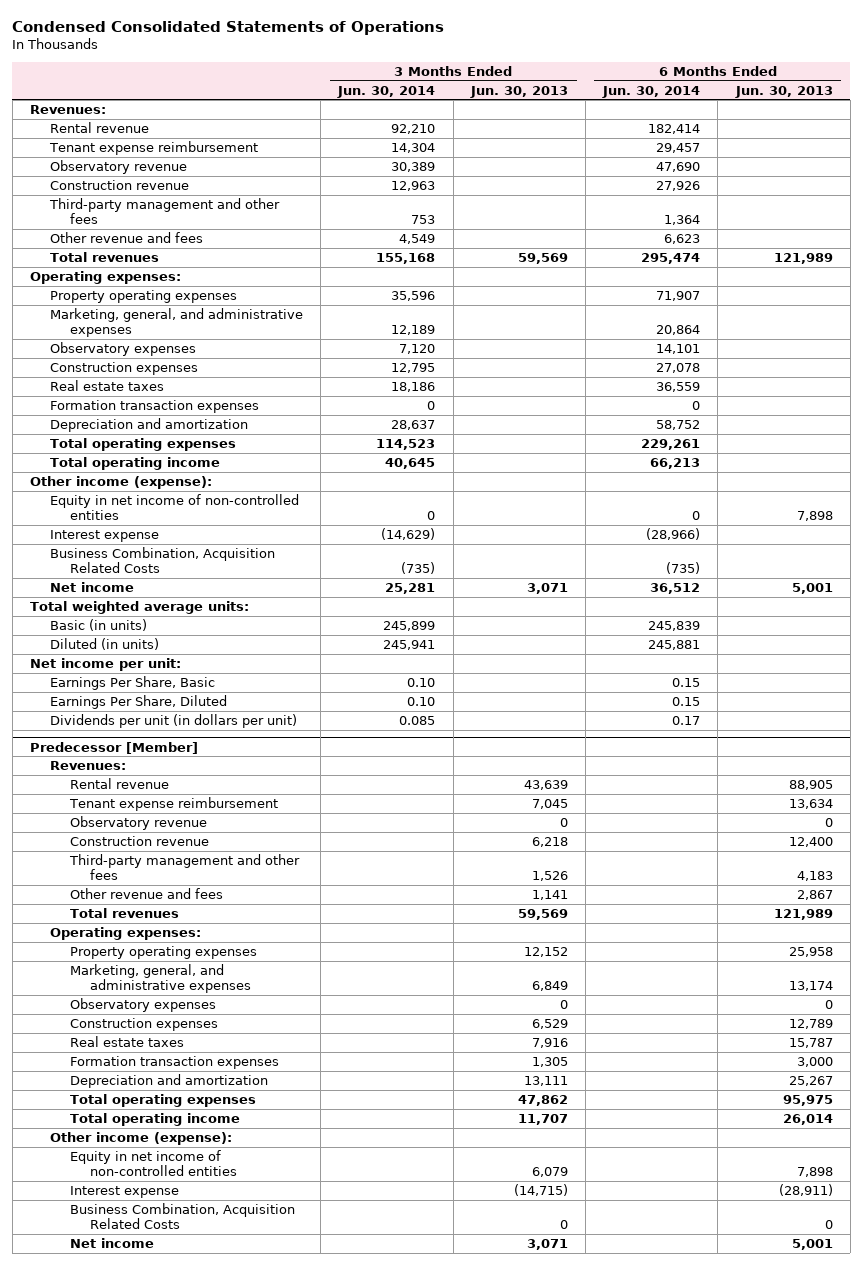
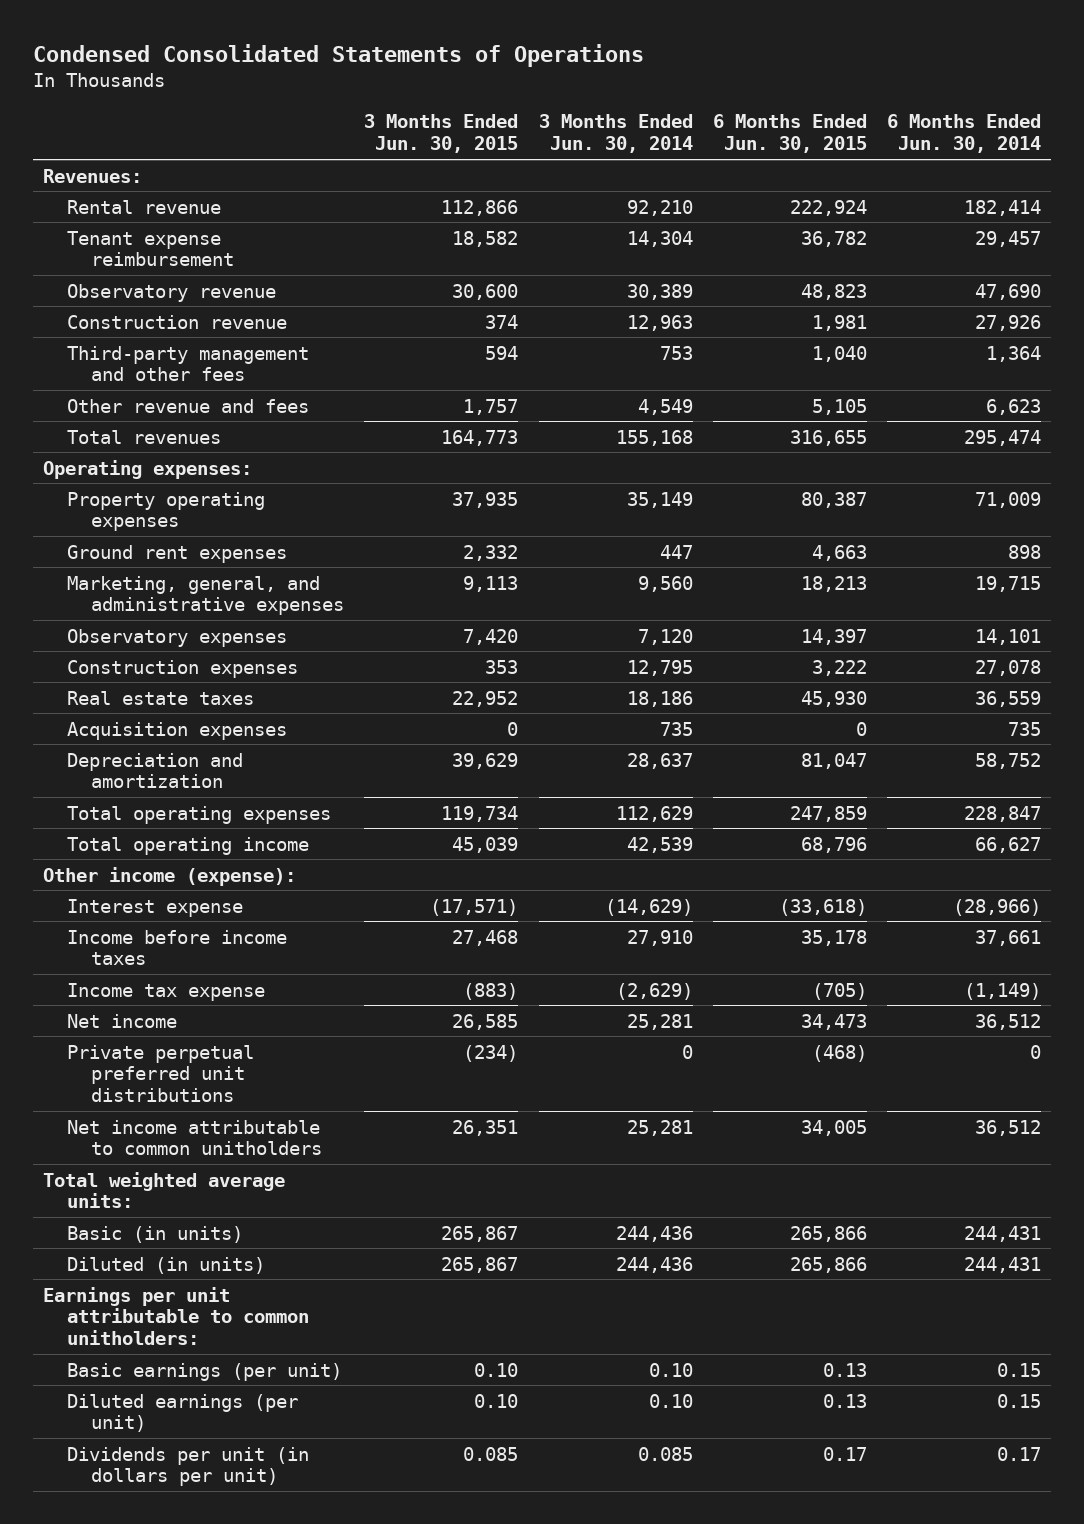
[469,85,568,98] Jun. 30, 2013 -> none
[734,85,833,98] Jun. 30, 2013 -> none
none -> [364,114,519,154] 3 Months Ended Jun. 30, 2015
none -> [713,114,868,154] 6 Months Ended Jun. 30, 2015
[391,290,436,301] 35,596 -> [626,491,693,508] 35,149
[656,290,701,301] 71,907 -> [975,491,1042,508] 71,009
none -> [67,544,288,563] Ground rent expenses
[391,325,436,336] 12,189 -> [637,575,693,592] 9,560
[656,325,701,336] 20,864 -> [975,575,1042,592] 19,715
[50,399,260,413] Formation transaction expenses -> none
none -> [67,721,288,740] Acquisition expenses
[376,438,436,450] 114,523 -> [615,805,693,822] 112,629
[641,438,701,450] 229,261 -> [964,805,1042,822] 228,847
[385,457,436,469] 40,645 -> [626,836,693,853] 42,539
[650,457,701,469] 66,213 -> [975,836,1042,853] 66,627
[50,493,300,521] Equity in net income of non-controlled entities -> none
[50,546,276,574] Business Combination, Acquisition Related Costs -> none
none -> [67,929,288,966] Income before income taxes
none -> [67,982,266,1001] Income tax expense
none -> [67,1044,255,1103] Private perpetual preferred unit distributions
none -> [67,1119,323,1156] Net income attributable to common unitholders
[383,620,436,631] 245,899 -> [615,1225,693,1242] 244,436
[648,620,701,631] 245,839 -> [964,1225,1042,1242] 244,431
[383,639,436,650] 245,941 -> [615,1256,693,1273] 244,436
[648,639,701,650] 245,881 -> [964,1256,1042,1273] 244,431
[30,657,182,671] Net income per unit: -> [43,1286,310,1346] Earnings per unit attributable to common unitholders:
[50,675,216,690] Earnings Per Share, Basic -> [67,1362,343,1381] Basic earnings (per unit)
[50,694,228,709] Earnings Per Share, Diluted -> [67,1393,299,1433] Diluted earnings (per unit)
[30,741,199,754] Predecessor [Member] -> none
[50,760,127,770] Revenues: -> none
[69,777,169,789] Rental revenue -> none
[68,796,278,811] Tenant expense reimbursement -> none
[69,815,207,830] Observatory revenue -> none
[69,835,209,846] Construction revenue -> none
[68,853,300,881] Third-party management and other fees -> none
[69,887,223,899] Other revenue and fees -> none
[69,907,179,918] Total revenues -> none
[50,926,202,940] Operating expenses: -> none
[69,945,257,959] Property operating expenses -> none
[69,963,251,994] Marketing, general, and administrative expenses -> none
[69,997,216,1012] Observatory expenses -> none
[69,1017,218,1031] Construction expenses -> none
[69,1035,184,1047] Real estate taxes -> none
[69,1055,279,1069] Formation transaction expenses -> none
[69,1073,268,1088] Depreciation and amortization -> none
[69,1093,256,1107] Total operating expenses -> none
[69,1112,240,1126] Total operating income -> none
[50,1131,233,1145] Other income (expense): -> none
[69,1149,237,1177] Equity in net income of non-controlled entities -> none
[69,1185,179,1198] Interest expense -> none
[69,1202,295,1230] Business Combination, Acquisition Related Costs -> none
[69,1237,154,1248] Net income -> none

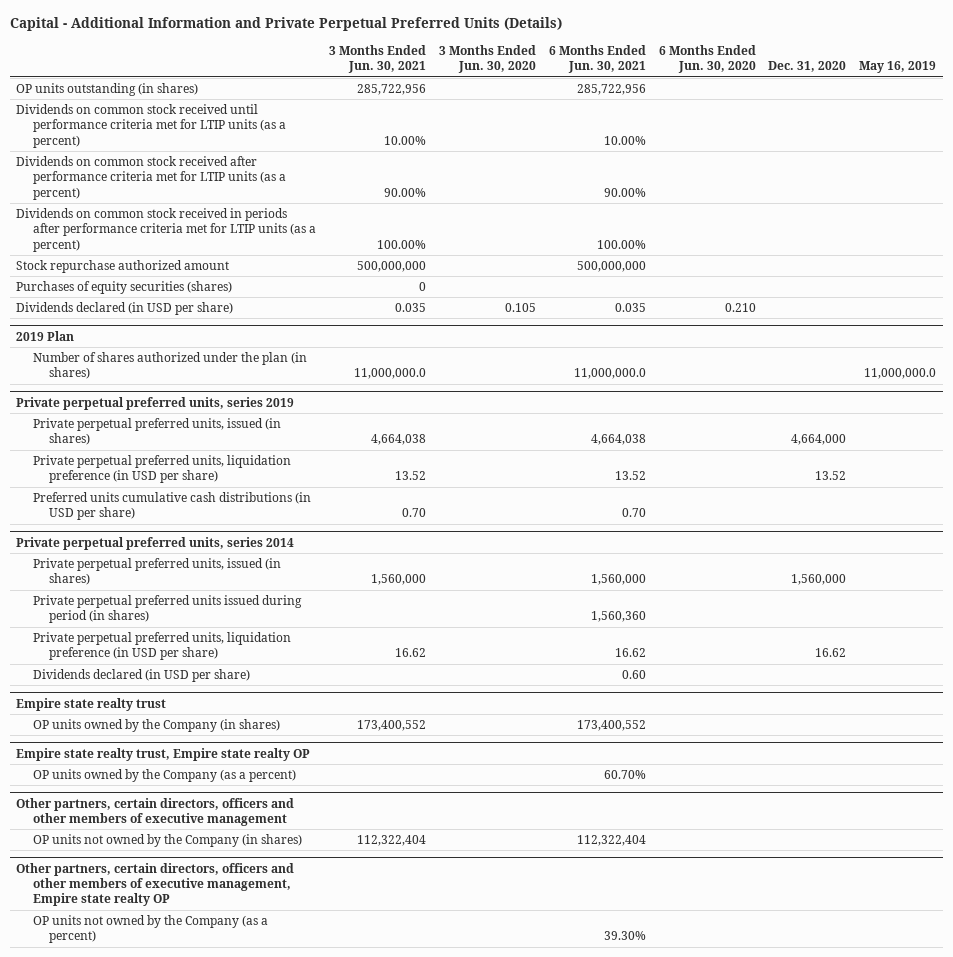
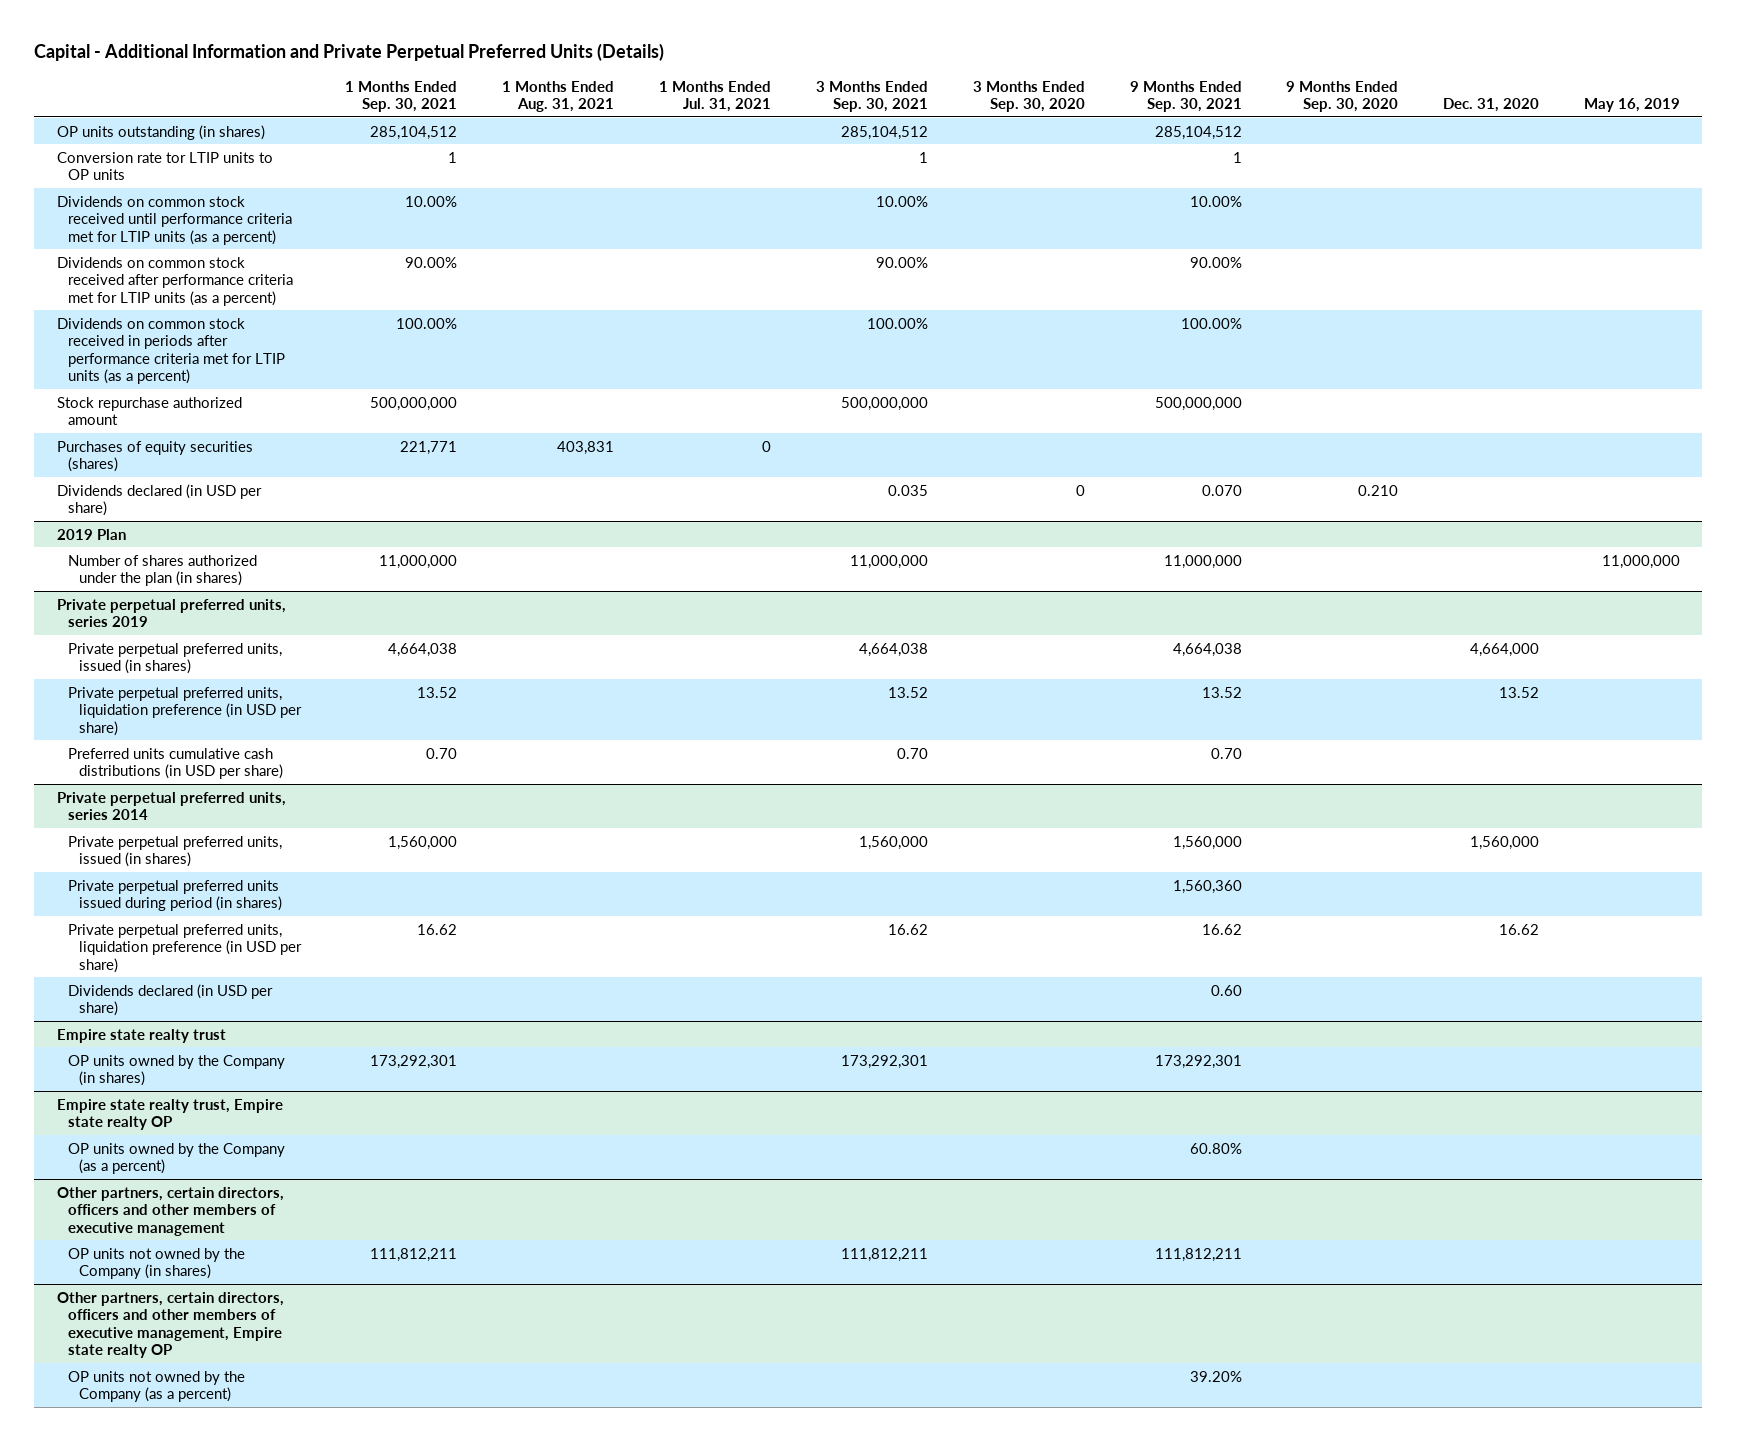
[328,44,426,74] 3 Months Ended Jun. 30, 2021 -> none
[438,44,536,74] 3 Months Ended Jun. 30, 2020 -> none
[548,44,646,74] 6 Months Ended Jun. 30, 2021 -> none
[658,44,756,74] 6 Months Ended Jun. 30, 2020 -> none
none -> [345,80,458,113] 1 Months Ended Sep. 30, 2021
none -> [502,80,615,113] 1 Months Ended Aug. 31, 2021
none -> [659,80,772,113] 1 Months Ended Jul. 31, 2021
none -> [815,80,928,113] 3 Months Ended Sep. 30, 2021
none -> [972,80,1085,113] 3 Months Ended Sep. 30, 2020
none -> [1129,80,1242,113] 9 Months Ended Sep. 30, 2021
none -> [1286,80,1399,113] 9 Months Ended Sep. 30, 2020
none -> [56,151,273,181] Conversion rate tor LTIP units to OP units
[864,368,937,380] 11,000,000.0 -> [1602,554,1681,569] 11,000,000

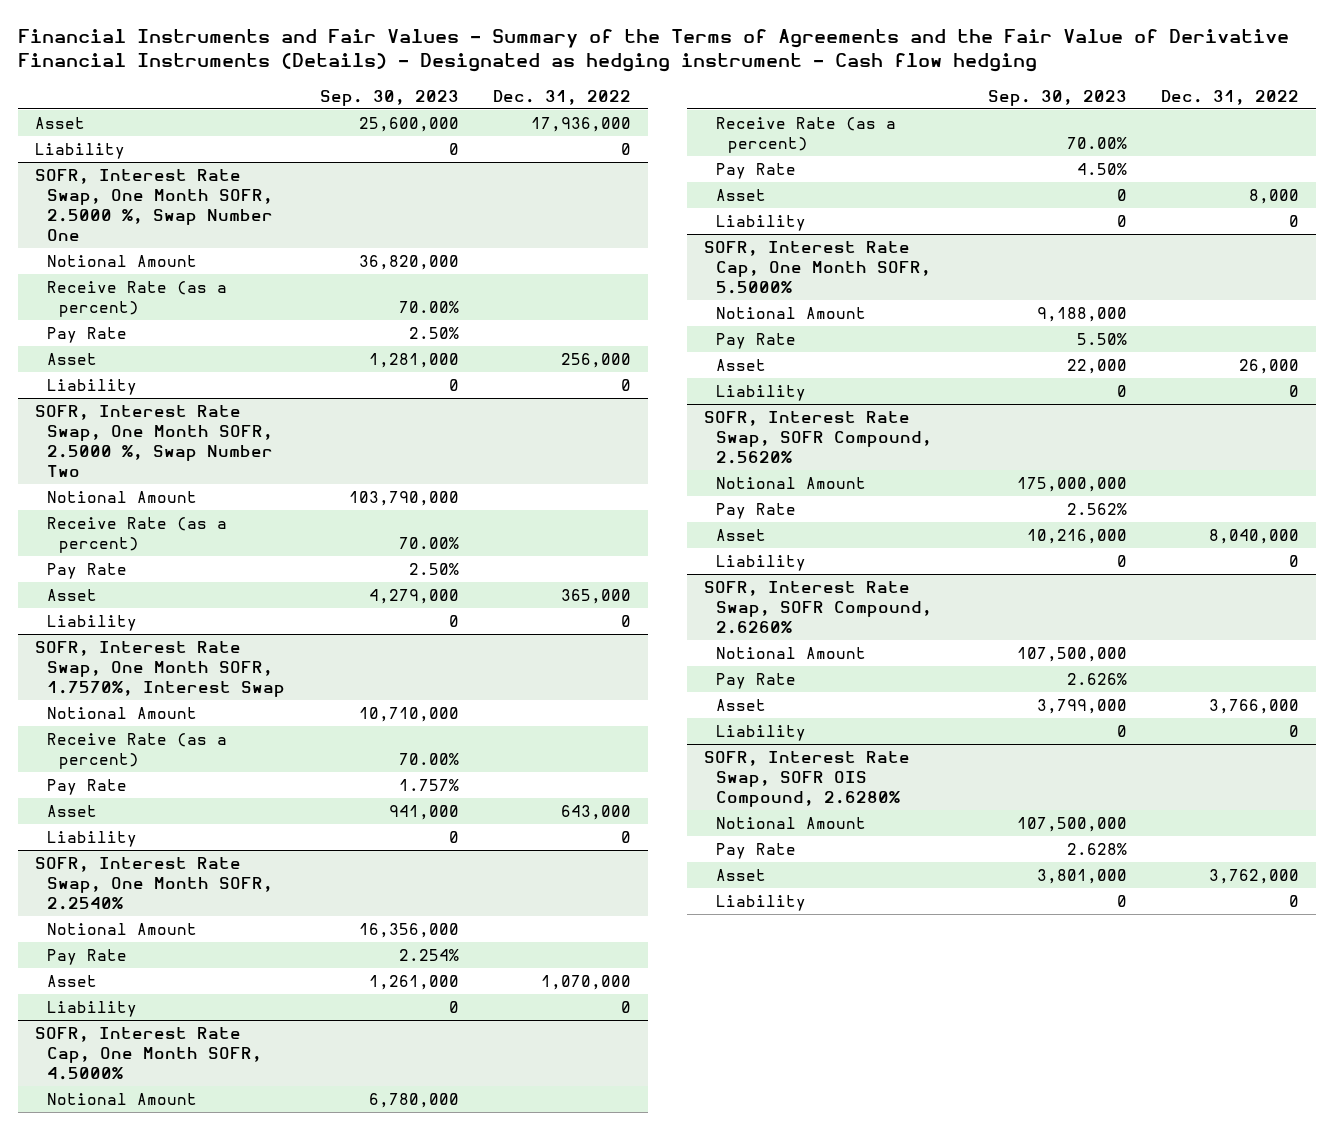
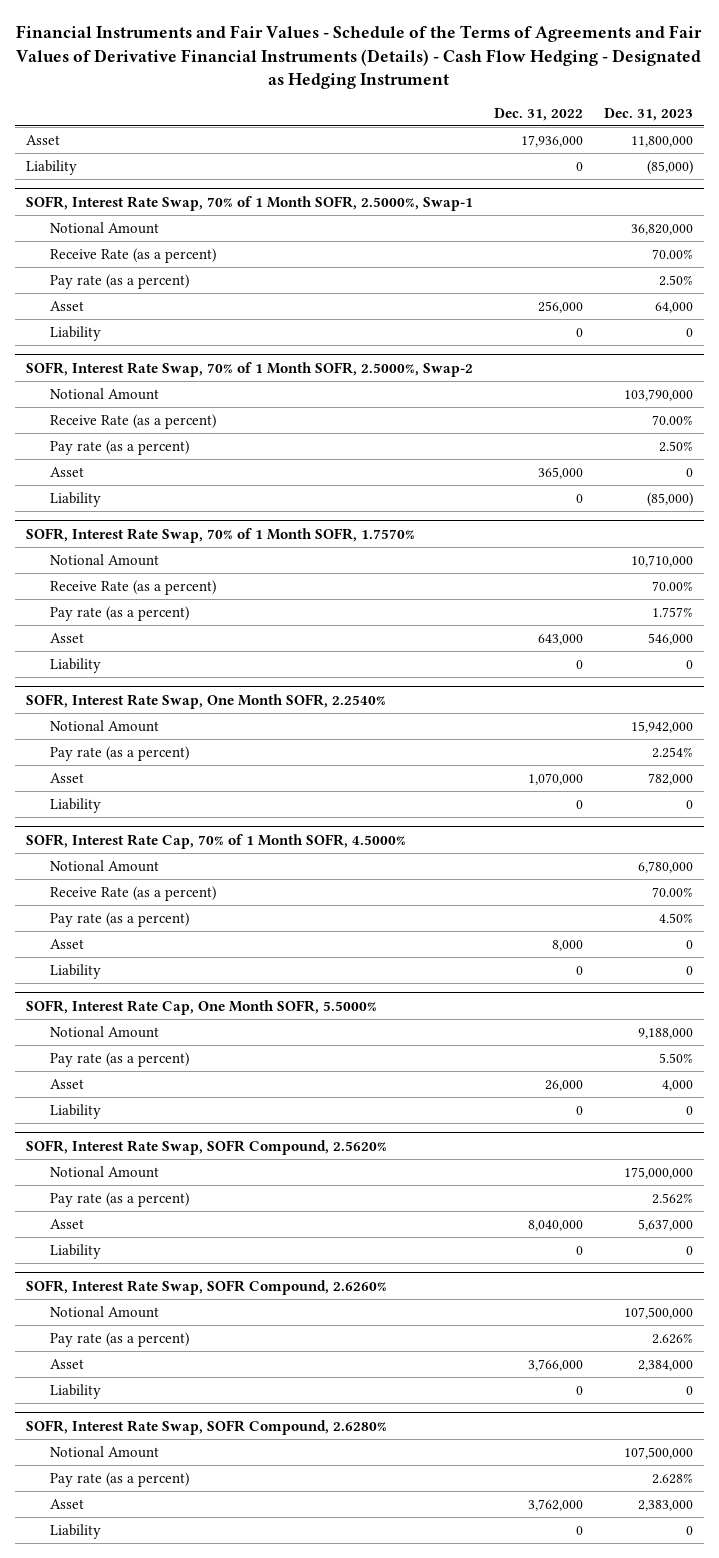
[18,28,1290,73] Financial Instruments and Fair Values - Summary of the Terms of Agreements and the Fair Value of Derivative Financial Instruments (Details) - Designated as hedging instrument - Cash flow hedging -> [16,25,703,89] Financial Instruments and Fair Values - Schedule of the Terms of Agreements and Fair Values of Derivative Financial Instruments (Details) - Cash Flow Hedging - Designated as Hedging Instrument
[319,89,459,106] Sep. 30, 2023 -> none
none -> [604,107,694,121] Dec. 31, 2023
[35,169,274,241] SOFR, Interest Rate Swap, One Month SOFR, 2.5000 %, Swap Number One -> [25,195,473,211] SOFR, Interest Rate Swap, 70% of 1 Month SOFR, 2.5000%, Swap-1
[47,327,128,344] Pay Rate -> [49,273,189,289] Pay rate (as a percent)
[35,405,274,477] SOFR, Interest Rate Swap, One Month SOFR, 2.5000 %, Swap Number Two -> [25,361,473,377] SOFR, Interest Rate Swap, 70% of 1 Month SOFR, 2.5000%, Swap-2
[47,563,128,580] Pay Rate -> [49,439,189,455] Pay rate (as a percent)
[35,641,286,697] SOFR, Interest Rate Swap, One Month SOFR, 1.7570%, Interest Swap -> [25,527,415,543] SOFR, Interest Rate Swap, 70% of 1 Month SOFR, 1.7570%
[47,779,128,796] Pay Rate -> [49,605,189,621] Pay rate (as a percent)
[47,949,128,966] Pay Rate -> [49,745,189,761] Pay rate (as a percent)
[35,1027,263,1080] SOFR, Interest Rate Cap, One Month SOFR, 4.5000% -> [25,833,406,849] SOFR, Interest Rate Cap, 70% of 1 Month SOFR, 4.5000%
[715,163,796,180] Pay Rate -> [49,911,189,927] Pay rate (as a percent)
[715,333,796,350] Pay Rate -> [49,1051,189,1067] Pay rate (as a percent)
[715,503,796,520] Pay Rate -> [49,1191,189,1207] Pay rate (as a percent)
[715,673,796,690] Pay Rate -> [49,1331,189,1347] Pay rate (as a percent)
[703,751,910,807] SOFR, Interest Rate Swap, SOFR OIS Compound, 2.6280% -> [25,1419,387,1435] SOFR, Interest Rate Swap, SOFR Compound, 2.6280%
[715,843,796,860] Pay Rate -> [49,1471,189,1487] Pay rate (as a percent)

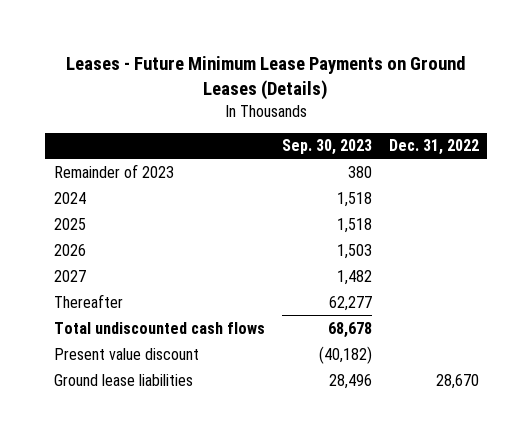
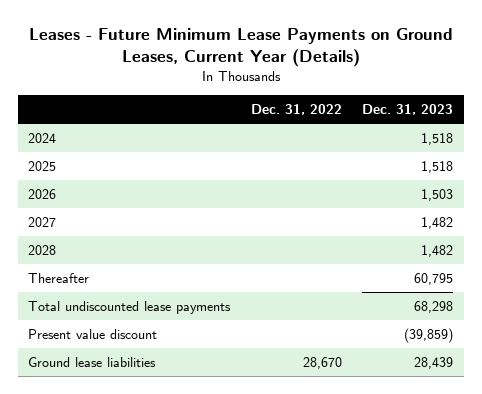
[66,55,467,100] Leases - Future Minimum Lease Payments on Ground Leases (Details) -> [28,28,453,68] Leases - Future Minimum Lease Payments on Ground Leases, Current Year (Details)
[281,139,372,156] Sep. 30, 2023 -> none
none -> [362,104,454,116] Dec. 31, 2023
[53,163,174,178] Remainder of 2023 -> none
none -> [28,244,57,255] 2028
[53,321,265,334] Total undiscounted cash flows -> [28,300,232,314] Total undiscounted lease payments

